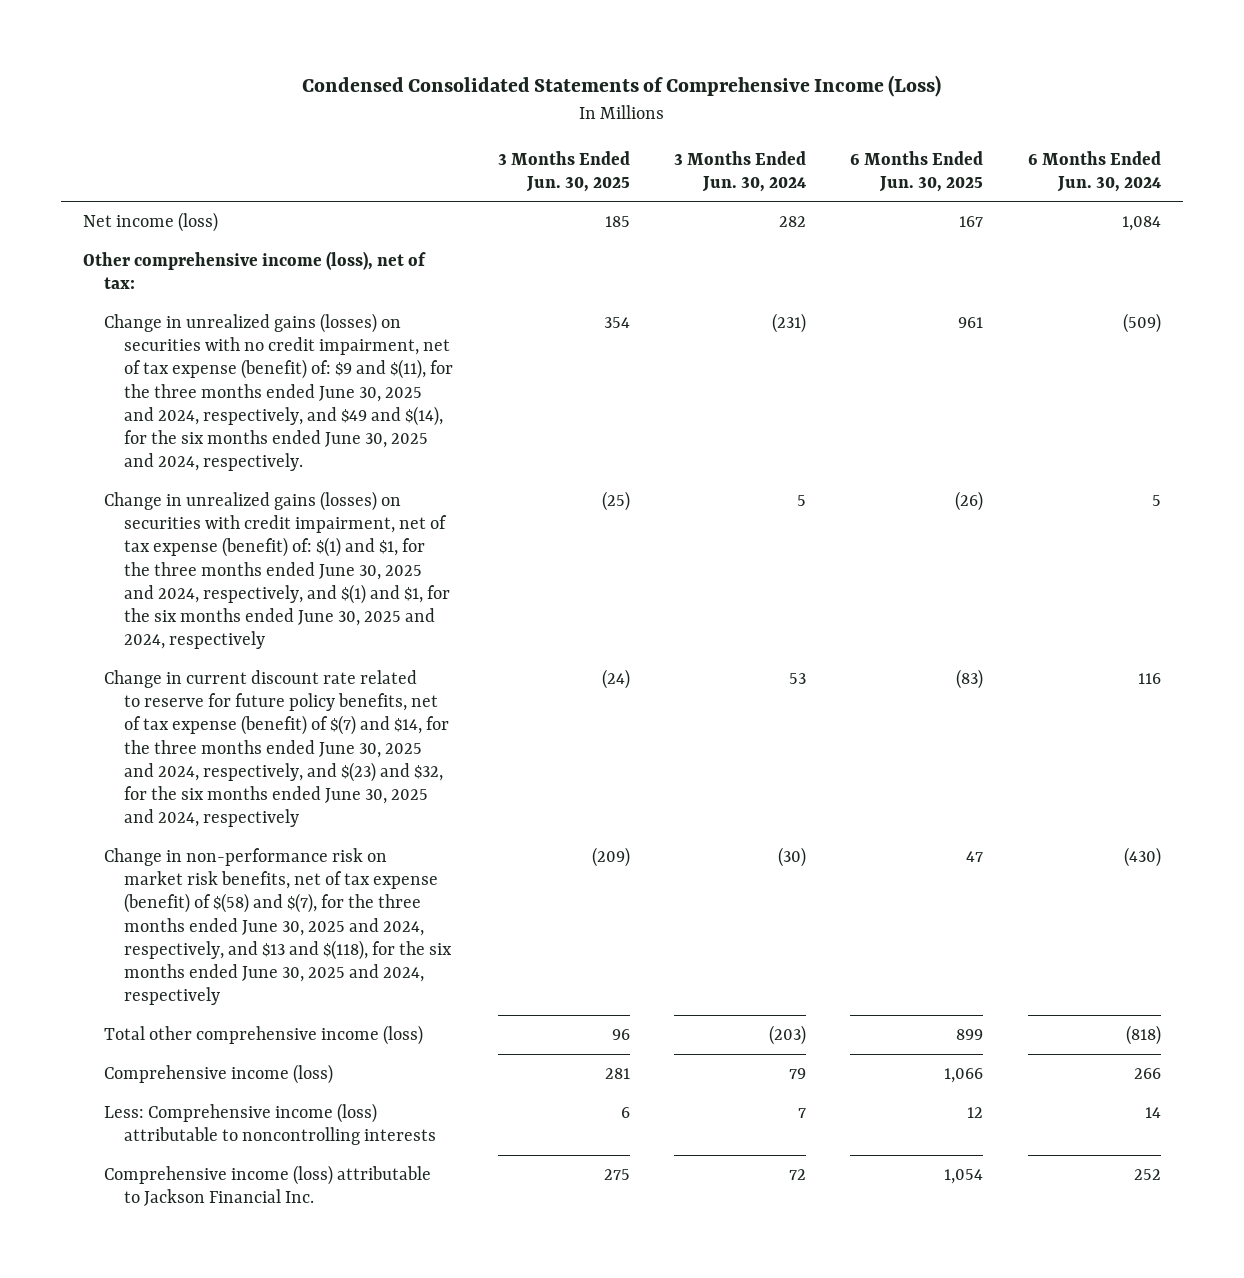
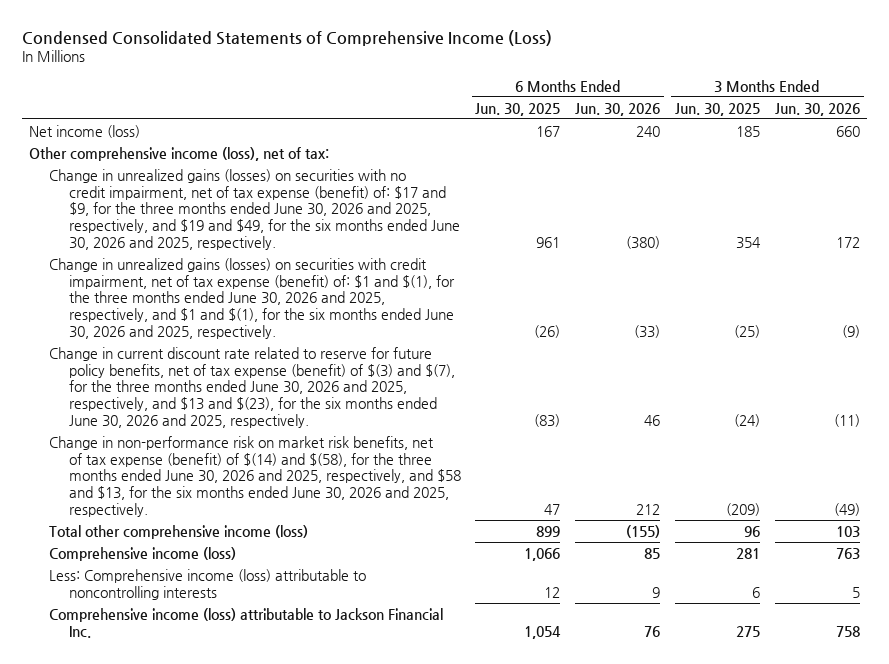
[674,150,807,192] 3 Months Ended Jun. 30, 2024 -> none
[1027,150,1161,192] 6 Months Ended Jun. 30, 2024 -> none
none -> [575,102,661,116] Jun. 30, 2026
none -> [774,102,860,116] Jun. 30, 2026
[103,312,454,472] Change in unrealized gains (losses) on securities with no credit impairment, net of tax expense (benefit) of: $9 and $(11), for the three months ended June 30, 2025 and 2024, respectively, and $49 and $(14), for the six months ended June 30, 2025 and 2024, respectively. -> [48,168,460,251] Change in unrealized gains (losses) on securities with no credit impairment, net of tax expense (benefit) of: $17 and $9, for the three months ended June 30, 2026 and 2025, respectively, and $19 and $49, for the six months ended June 30, 2026 and 2025, respectively.
[103,490,451,650] Change in unrealized gains (losses) on securities with credit impairment, net of tax expense (benefit) of: $(1) and $1, for the three months ended June 30, 2025 and 2024, respectively, and $(1) and $1, for the six months ended June 30, 2025 and 2024, respectively -> [48,257,455,340] Change in unrealized gains (losses) on securities with credit impairment, net of tax expense (benefit) of: $1 and $(1), for the three months ended June 30, 2026 and 2025, respectively, and $1 and $(1), for the six months ended June 30, 2026 and 2025, respectively.
[103,669,450,828] Change in current discount rate related to reserve for future policy benefits, net of tax expense (benefit) of $(7) and $14, for the three months ended June 30, 2025 and 2024, respectively, and $(23) and $32, for the six months ended June 30, 2025 and 2024, respectively -> [48,346,455,429] Change in current discount rate related to reserve for future policy benefits, net of tax expense (benefit) of $(3) and $(7), for the three months ended June 30, 2026 and 2025, respectively, and $13 and $(23), for the six months ended June 30, 2026 and 2025, respectively.
[103,847,453,1006] Change in non-performance risk on market risk benefits, net of tax expense (benefit) of $(58) and $(7), for the three months ended June 30, 2025 and 2024, respectively, and $13 and $(118), for the six months ended June 30, 2025 and 2024, respectively -> [48,435,461,518] Change in non-performance risk on market risk benefits, net of tax expense (benefit) of $(14) and $(58), for the three months ended June 30, 2026 and 2025, respectively, and $58 and $13, for the six months ended June 30, 2026 and 2025, respectively.

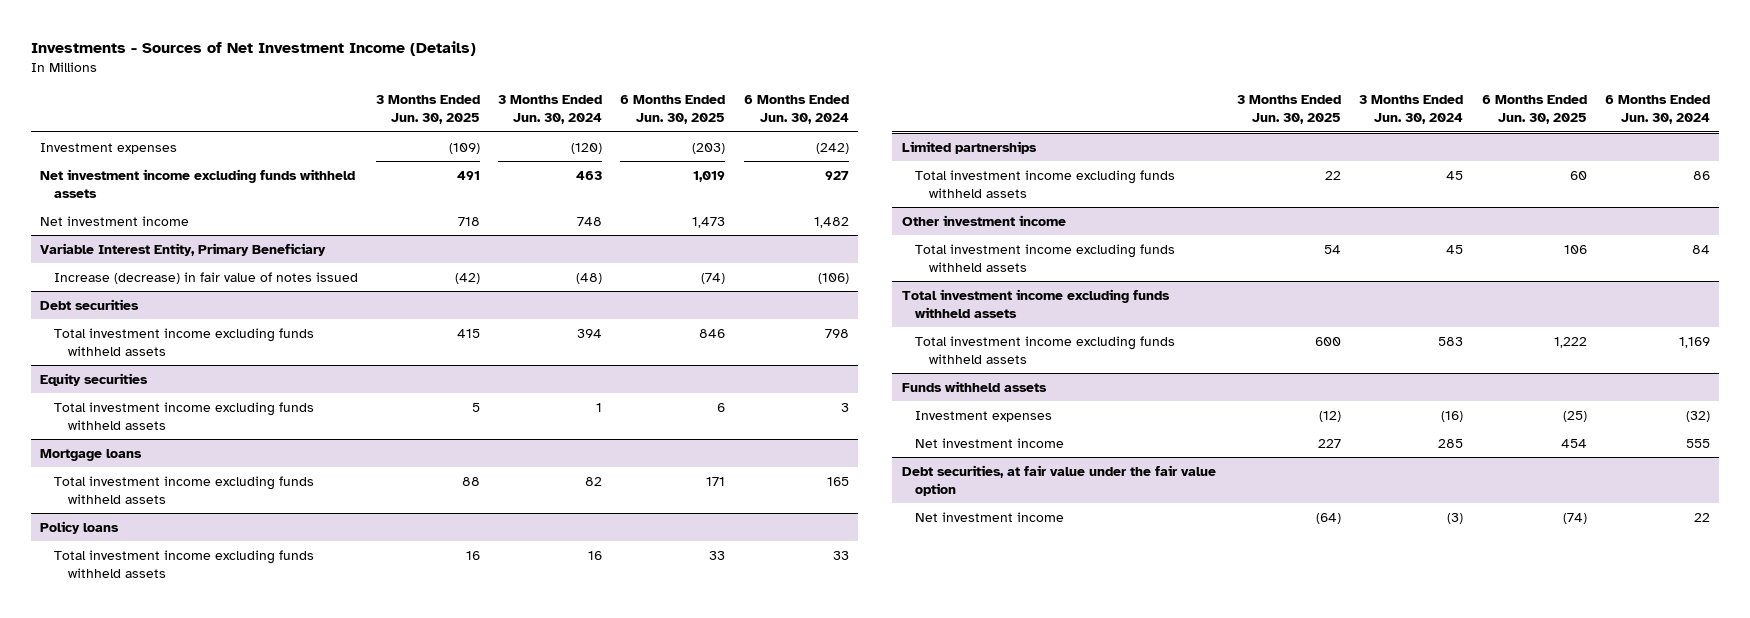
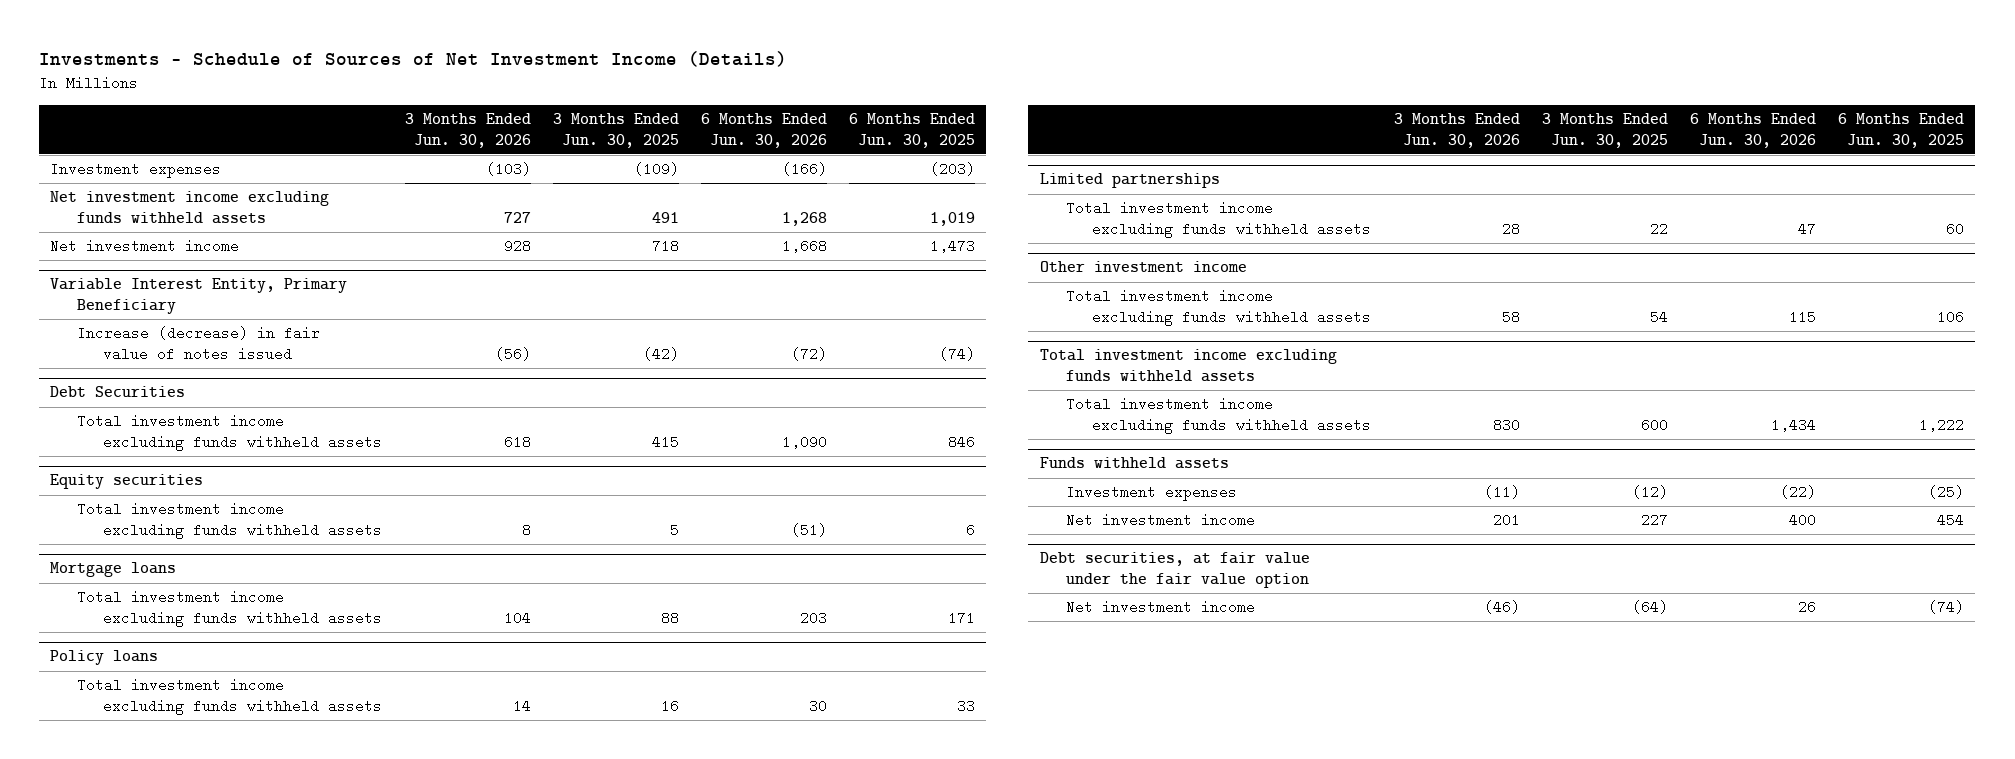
[31,41,477,57] Investments - Sources of Net Investment Income (Details) -> [39,51,788,68] Investments - Schedule of Sources of Net Investment Income (Details)
[498,95,603,125] 3 Months Ended Jun. 30, 2024 -> none
[743,95,849,125] 6 Months Ended Jun. 30, 2024 -> none
none -> [404,113,531,148] 3 Months Ended Jun. 30, 2026
none -> [701,113,828,148] 6 Months Ended Jun. 30, 2026
[40,298,140,310] Debt securities -> [50,386,186,398] Debt Securities

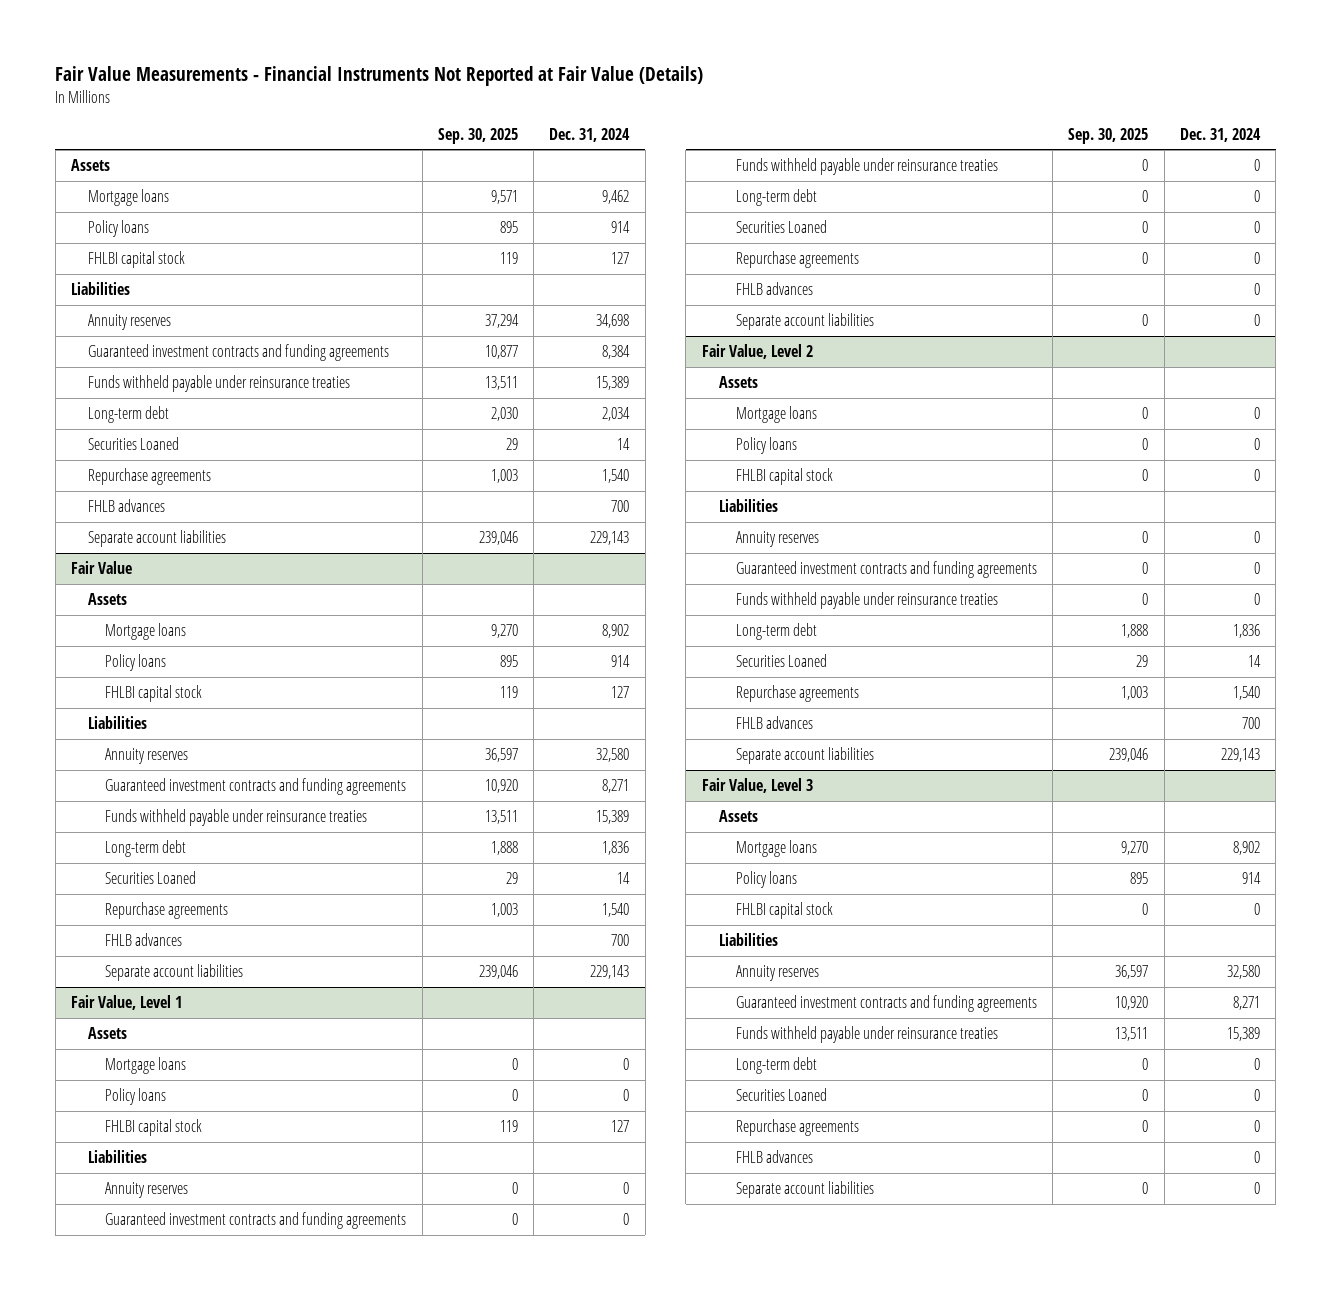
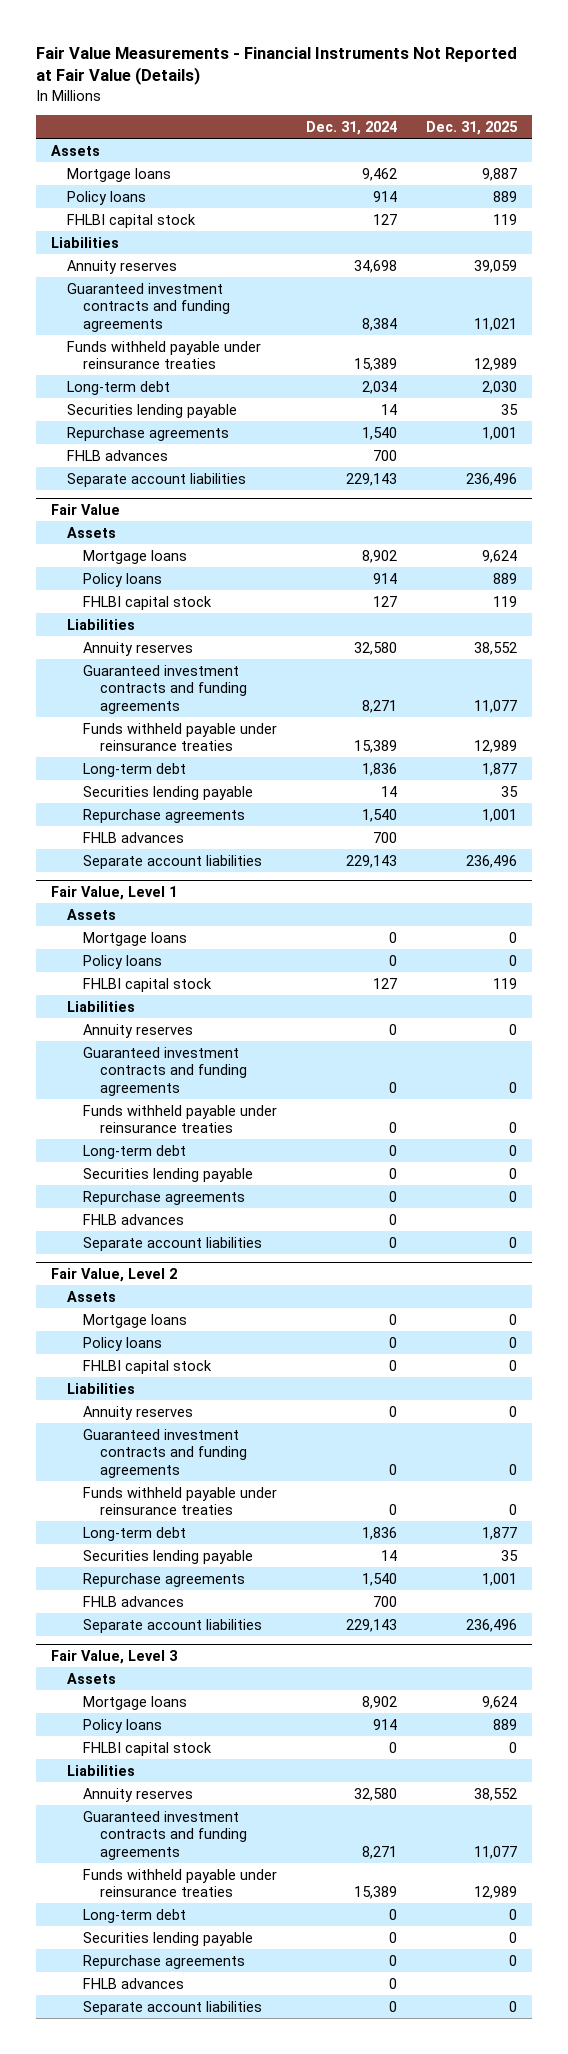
[437,127,518,144] Sep. 30, 2025 -> none
none -> [426,120,519,135] Dec. 31, 2025
[88,437,180,451] Securities Loaned -> [67,403,238,418] Securities lending payable
[105,871,197,885] Securities Loaned -> [83,785,254,800] Securities lending payable
[735,220,827,234] Securities Loaned -> [83,1167,254,1182] Securities lending payable
[735,654,827,668] Securities Loaned -> [83,1549,254,1564] Securities lending payable
[735,1088,827,1102] Securities Loaned -> [83,1931,254,1946] Securities lending payable

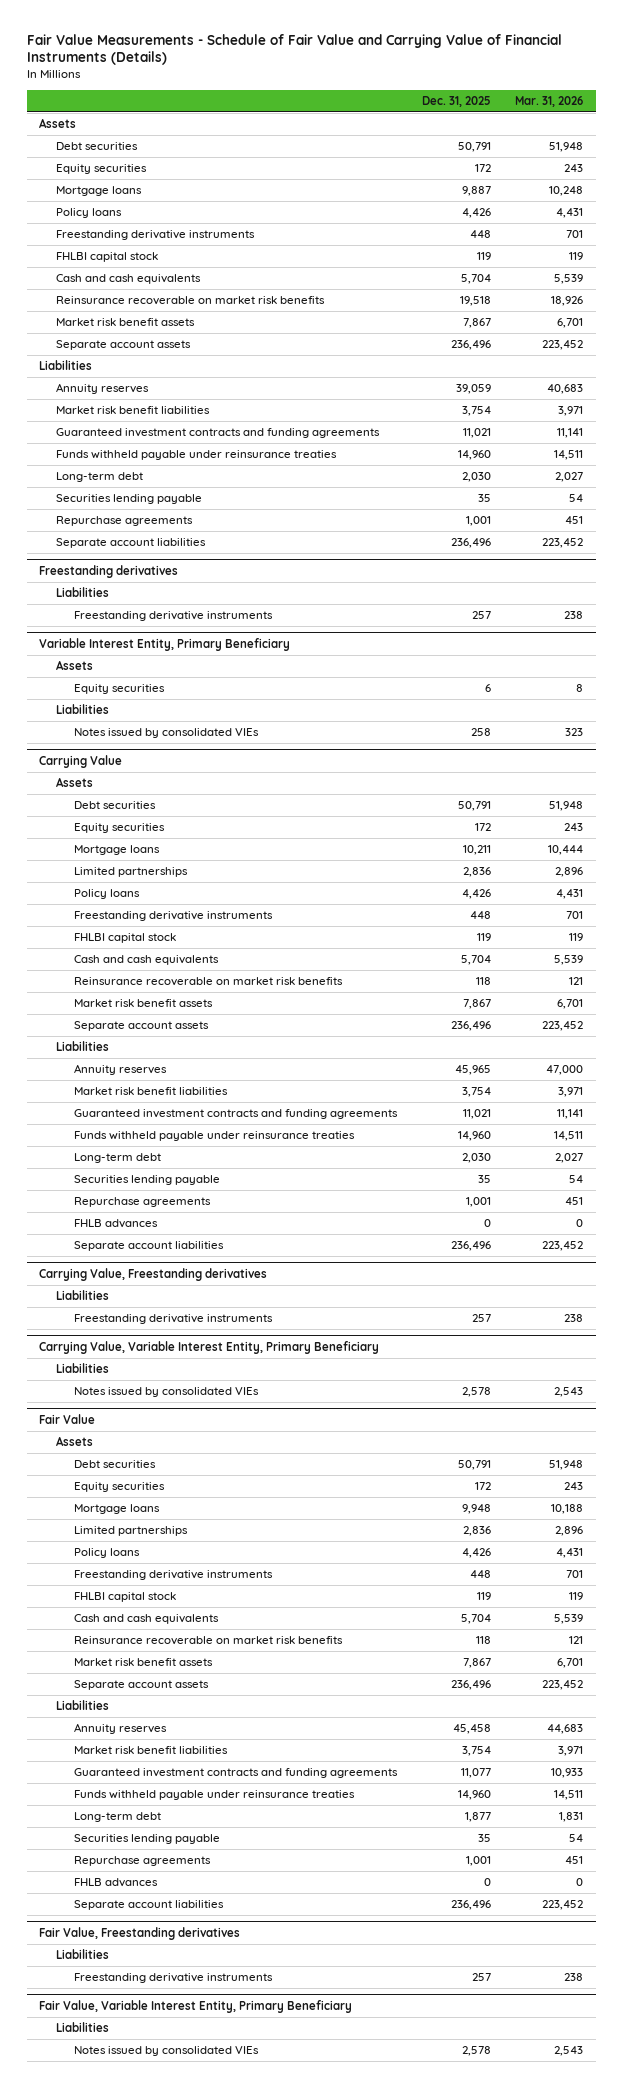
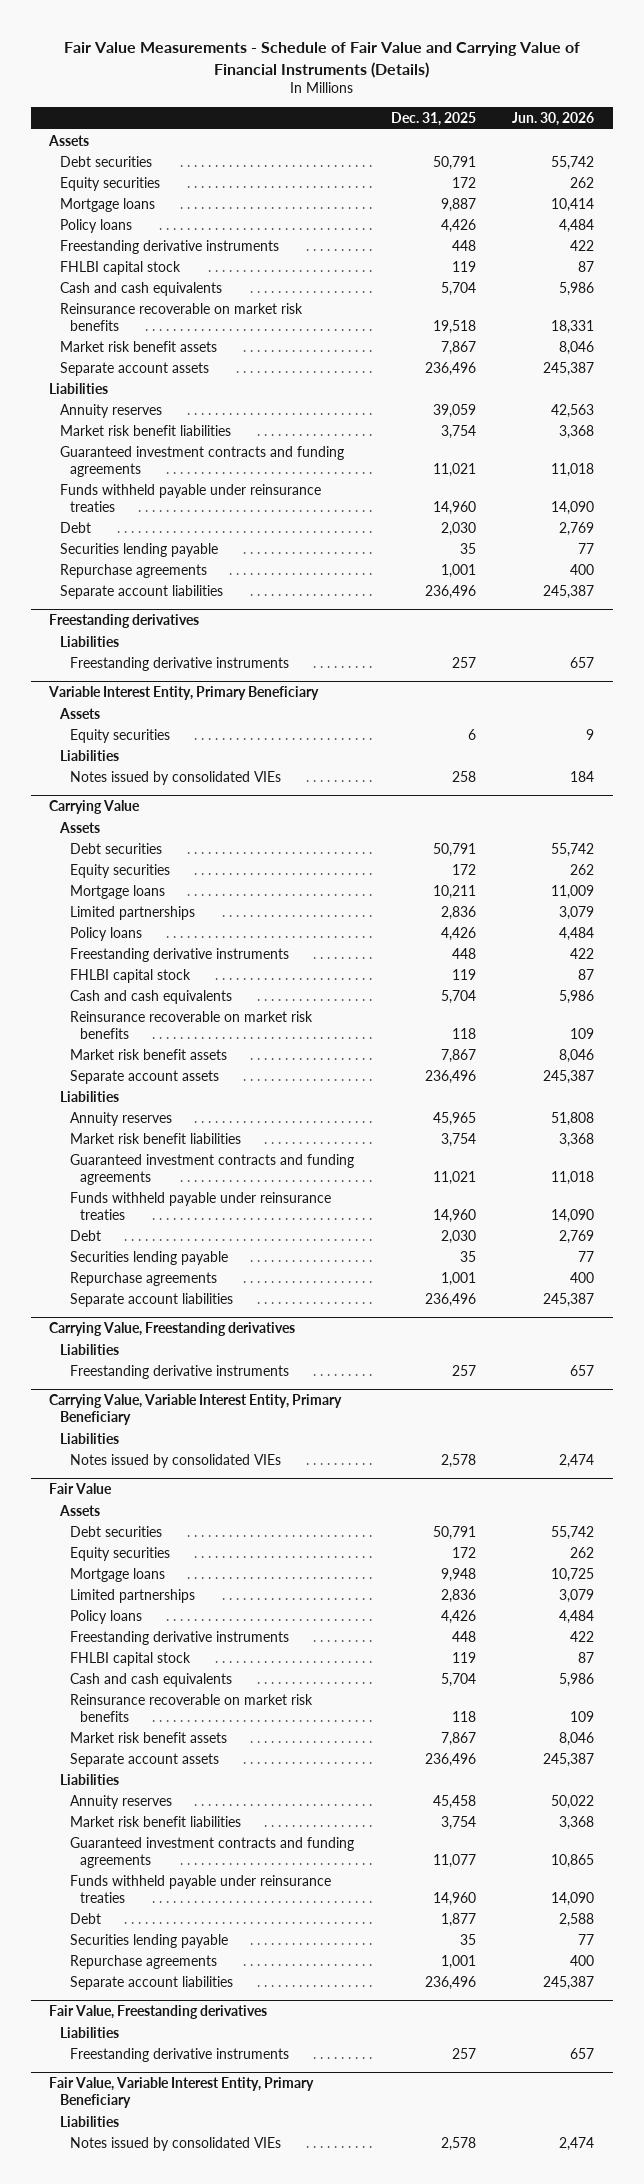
[515,95,584,107] Mar. 31, 2026 -> none
none -> [512,112,595,127] Jun. 30, 2026
[56,472,144,483] Long-term debt -> [59,521,91,533] Debt
[74,1153,162,1164] Long-term debt -> [70,1229,102,1241] Debt
[74,1219,159,1229] FHLB advances -> none
[74,1812,162,1823] Long-term debt -> [70,1912,102,1924] Debt
[74,1878,159,1888] FHLB advances -> none

